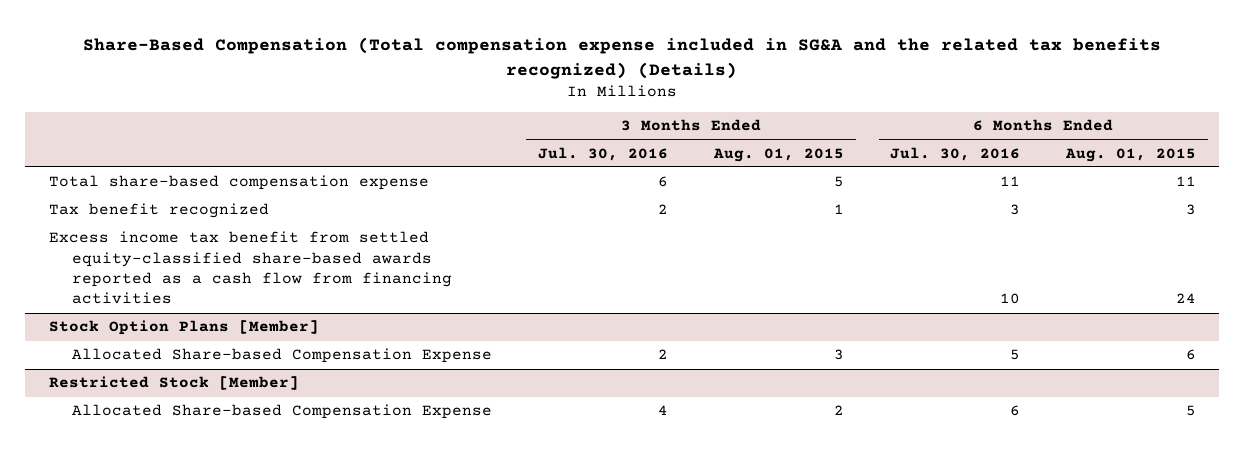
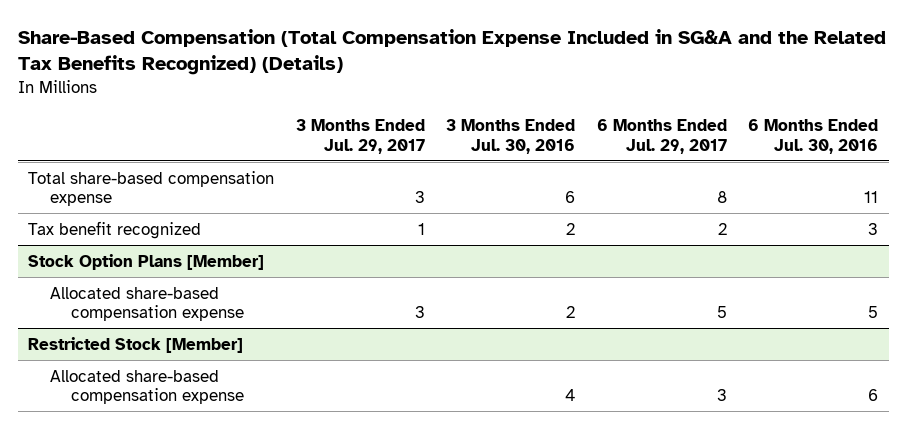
[83,37,1162,79] Share-Based Compensation (Total compensation expense included in SG&A and the related tax benefits recognized) (Details) -> [17,28,886,75] Share-Based Compensation (Total Compensation Expense Included in SG&A and the Related Tax Benefits Recognized) (Details)
[713,147,845,162] Aug. 01, 2015 -> none
[1065,147,1197,162] Aug. 01, 2015 -> none
none -> [295,119,425,154] 3 Months Ended Jul. 29, 2017
none -> [596,119,727,154] 6 Months Ended Jul. 29, 2017
[48,231,452,305] Excess income tax benefit from settled equity-classified share-based awards reported as a cash flow from financing activities -> none
[71,348,492,364] Allocated Share-based Compensation Expense -> [49,286,244,322] Allocated share-based compensation expense
[71,404,492,420] Allocated Share-based Compensation Expense -> [49,369,244,405] Allocated share-based compensation expense

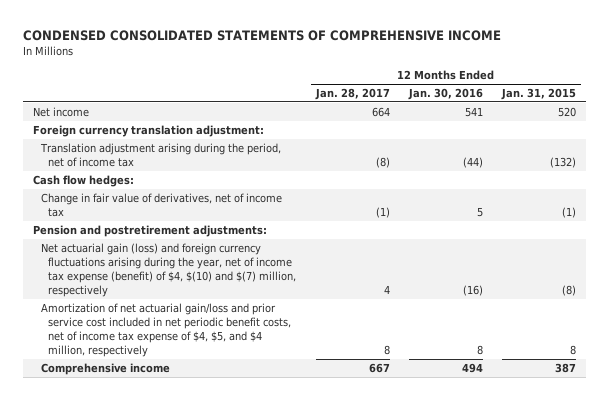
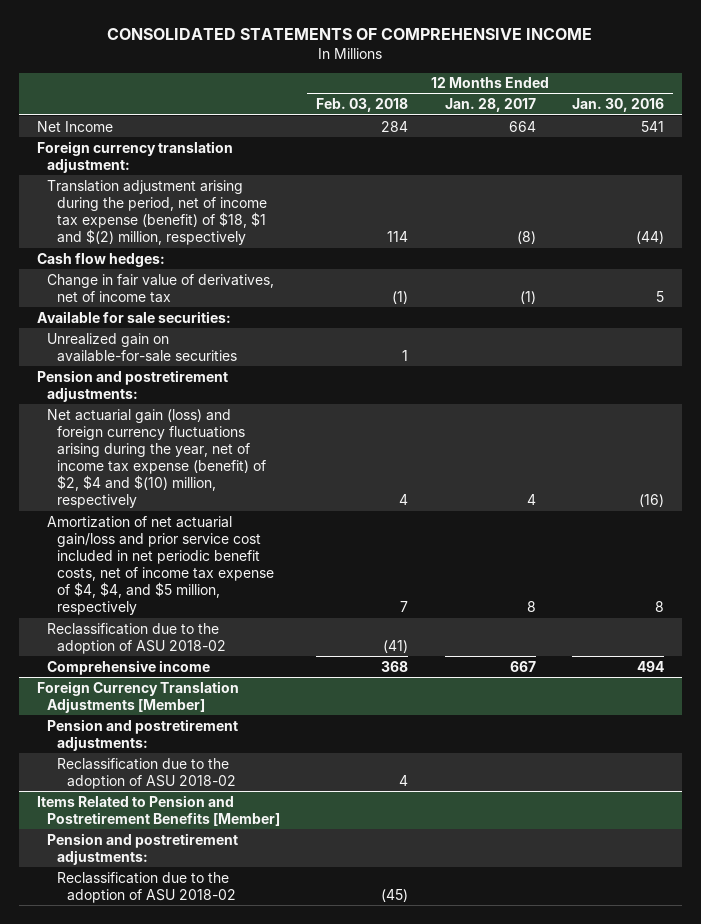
[23,30,502,42] CONDENSED CONSOLIDATED STATEMENTS OF COMPREHENSIVE INCOME -> [107,28,593,41] CONSOLIDATED STATEMENTS OF COMPREHENSIVE INCOME
[501,88,577,101] Jan. 31, 2015 -> none
none -> [316,98,409,113] Feb. 03, 2018
[32,106,89,117] Net income -> [36,120,113,132] Net Income
[39,142,281,167] Translation adjustment arising during the period, net of income tax -> [46,179,267,246] Translation adjustment arising during the period, net of income tax expense (benefit) of $18, $1 and $(2) million, respectively
none -> [36,310,231,323] Available for sale securities:
none -> [46,332,237,362] Unrealized gain on available-for-sale securities
[40,242,297,297] Net actuarial gain (loss) and foreign currency fluctuations arising during the year, net of income tax expense (benefit) of $4, $(10) and $(7) million, respectively -> [46,408,266,509] Net actuarial gain (loss) and foreign currency fluctuations arising during the year, net of income tax expense (benefit) of $2, $4 and $(10) million, respectively
[40,302,292,357] Amortization of net actuarial gain/loss and prior service cost included in net periodic benefit costs, net of income tax expense of $4, $5, and $4 million, respectively -> [46,515,274,616] Amortization of net actuarial gain/loss and prior service cost included in net periodic benefit costs, net of income tax expense of $4, $4, and $5 million, respectively
none -> [46,622,226,654] Reclassification due to the adoption of ASU 2018-02
none -> [36,680,239,713] Foreign Currency Translation Adjustments [Member]
none -> [46,718,238,751] Pension and postretirement adjustments:
none -> [56,757,236,789] Reclassification due to the adoption of ASU 2018-02
none -> [36,794,280,826] Items Related to Pension and Postretirement Benefits [Member]
none -> [46,832,238,865] Pension and postretirement adjustments:
none -> [56,871,236,903] Reclassification due to the adoption of ASU 2018-02

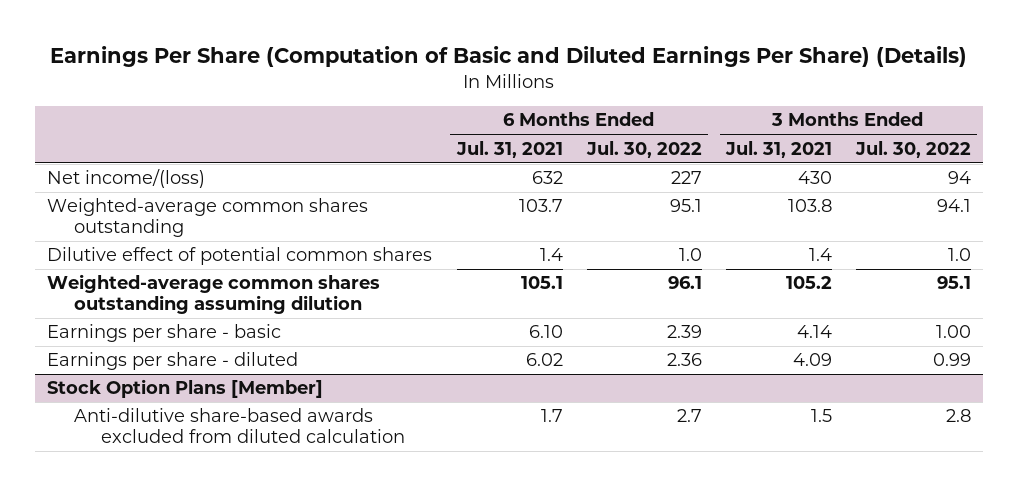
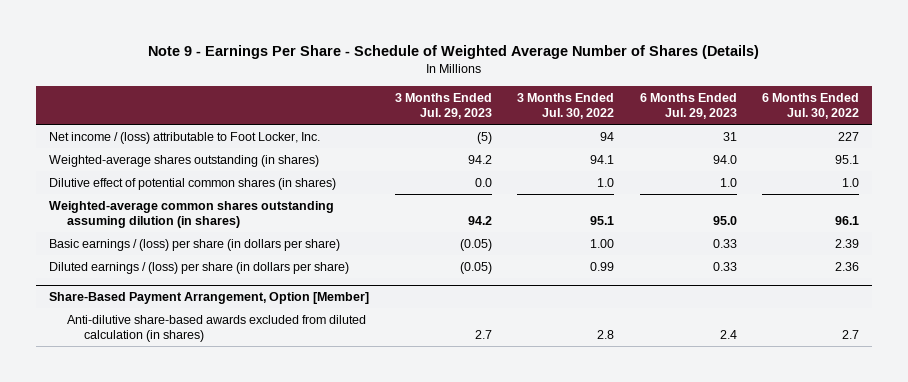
[50,46,968,68] Earnings Per Share (Computation of Basic and Diluted Earnings Per Share) (Details) -> [148,45,760,60] Note 9 - Earnings Per Share - Schedule of Weighted Average Number of Shares (Details)
[455,140,563,158] Jul. 31, 2021 -> none
[724,140,832,158] Jul. 31, 2021 -> none
none -> [394,92,492,120] 3 Months Ended Jul. 29, 2023
none -> [639,92,737,120] 6 Months Ended Jul. 29, 2023
[47,169,206,189] Net income/(loss) -> [49,131,321,144] Net income / (loss) attributable to Foot Locker, Inc.
[47,198,369,238] Weighted-average common shares outstanding -> [49,154,320,167] Weighted-average shares outstanding (in shares)
[47,247,433,266] Dilutive effect of potential common shares -> [49,177,337,190] Dilutive effect of potential common shares (in shares)
[47,274,381,315] Weighted-average common shares outstanding assuming dilution -> [49,200,335,229] Weighted-average common shares outstanding assuming dilution (in shares)
[47,324,282,343] Earnings per share - basic -> [49,238,341,251] Basic earnings / (loss) per share (in dollars per share)
[47,352,299,371] Earnings per share - diluted -> [49,261,350,274] Diluted earnings / (loss) per share (in dollars per share)
[47,379,324,399] Stock Option Plans [Member] -> [49,292,370,305] Share-Based Payment Arrangement, Option [Member]
[74,408,406,444] Anti-dilutive share-based awards excluded from diluted calculation -> [66,314,366,343] Anti-dilutive share-based awards excluded from diluted calculation (in shares)

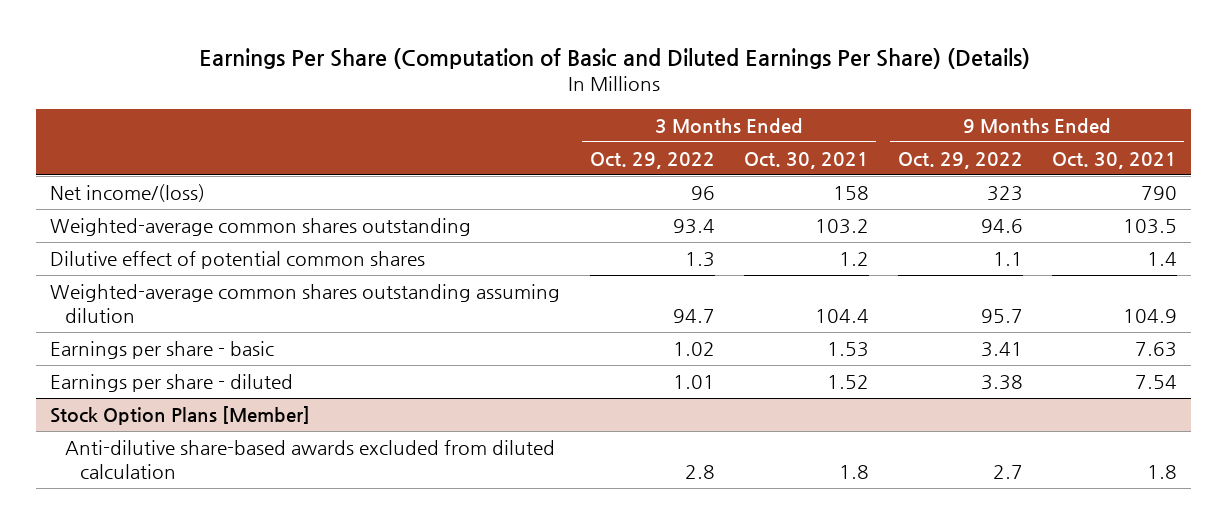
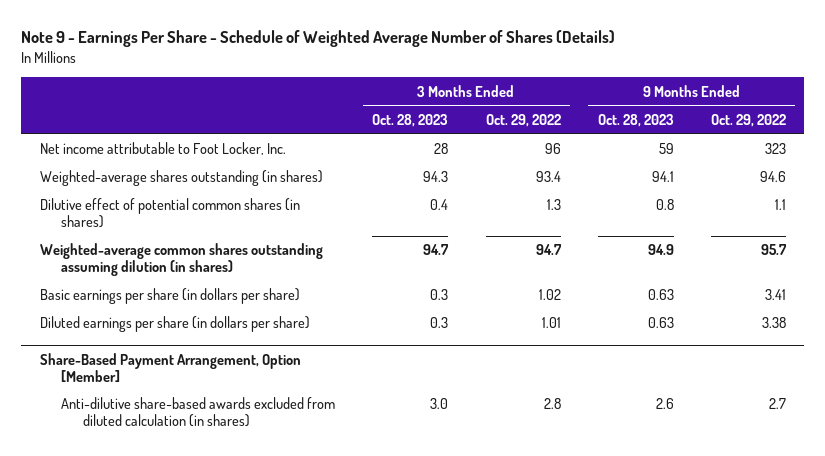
[198,47,1030,69] Earnings Per Share (Computation of Basic and Diluted Earnings Per Share) (Details) -> [21,30,616,48] Note 9 - Earnings Per Share - Schedule of Weighted Average Number of Shares (Details)
[743,151,869,169] Oct. 30, 2021 -> none
[1051,151,1177,169] Oct. 30, 2021 -> none
none -> [372,113,449,127] Oct. 28, 2023
none -> [597,113,674,127] Oct. 28, 2023
[50,184,206,203] Net income/(loss) -> [39,142,286,156] Net income attributable to Foot Locker, Inc.
[50,218,472,237] Weighted-average common shares outstanding -> [39,170,323,187] Weighted-average shares outstanding (in shares)
[50,251,426,270] Dilutive effect of potential common shares -> [39,198,300,229] Dilutive effect of potential common shares (in shares)
[50,284,561,323] Weighted-average common shares outstanding assuming dilution -> [39,243,323,277] Weighted-average common shares outstanding assuming dilution (in shares)
[50,341,275,360] Earnings per share - basic -> [39,288,300,305] Basic earnings per share (in dollars per share)
[50,374,294,393] Earnings per share - diluted -> [39,316,310,333] Diluted earnings per share (in dollars per share)
[50,406,311,426] Stock Option Plans [Member] -> [39,352,301,382] Share-Based Payment Arrangement, Option [Member]
[65,440,556,479] Anti-dilutive share-based awards excluded from diluted calculation -> [61,397,336,428] Anti-dilutive share-based awards excluded from diluted calculation (in shares)

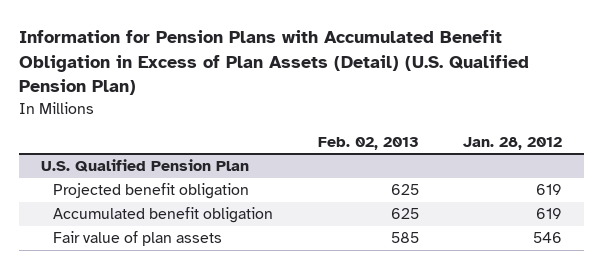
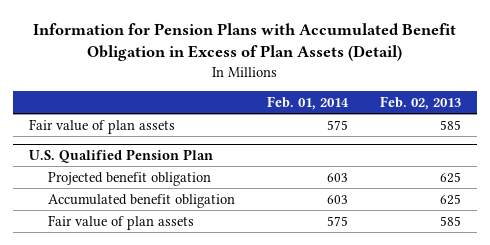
[18,30,529,96] Information for Pension Plans with Accumulated Benefit Obligation in Excess of Plan Assets (Detail) (U.S. Qualified Pension Plan) -> [32,23,456,62] Information for Pension Plans with Accumulated Benefit Obligation in Excess of Plan Assets (Detail)
[463,136,563,150] Jan. 28, 2012 -> none
none -> [267,95,350,110] Feb. 01, 2014
none -> [28,118,175,134] Fair value of plan assets

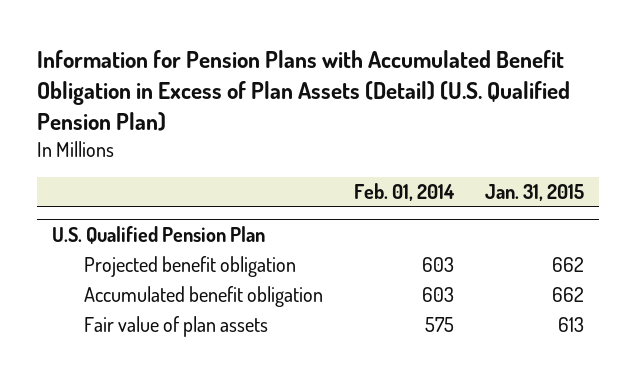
[32,23,456,62] Information for Pension Plans with Accumulated Benefit Obligation in Excess of Plan Assets (Detail) -> [36,49,570,131] Information for Pension Plans with Accumulated Benefit Obligation in Excess of Plan Assets (Detail) (U.S. Qualified Pension Plan)
[379,95,461,110] Feb. 02, 2013 -> none
none -> [484,184,584,202] Jan. 31, 2015
[28,118,175,134] Fair value of plan assets -> none

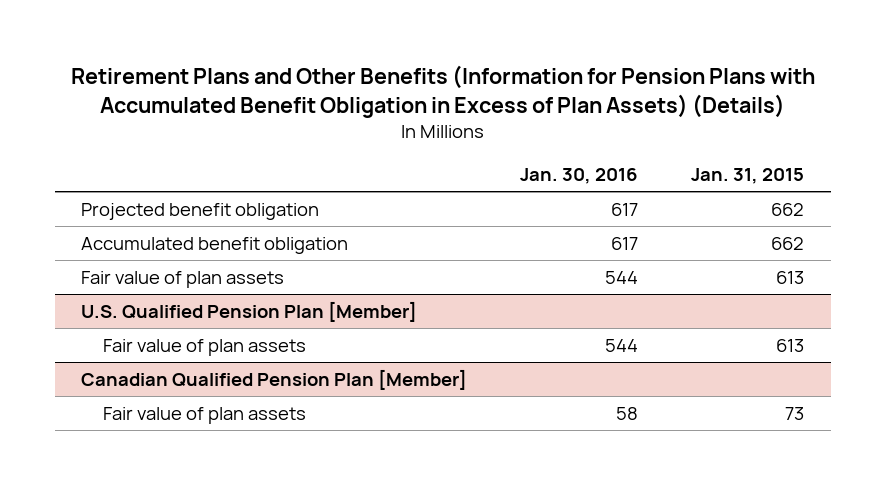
[36,49,570,131] Information for Pension Plans with Accumulated Benefit Obligation in Excess of Plan Assets (Detail) (U.S. Qualified Pension Plan) -> [70,64,815,118] Retirement Plans and Other Benefits (Information for Pension Plans with Accumulated Benefit Obligation in Excess of Plan Assets) (Details)
[353,183,455,202] Feb. 01, 2014 -> none
none -> [520,167,639,184] Jan. 30, 2016
[52,226,266,245] U.S. Qualified Pension Plan -> none
none -> [81,300,418,322] U.S. Qualified Pension Plan [Member]
none -> [102,338,306,356] Fair value of plan assets
none -> [81,368,468,390] Canadian Qualified Pension Plan [Member]
none -> [102,406,306,424] Fair value of plan assets

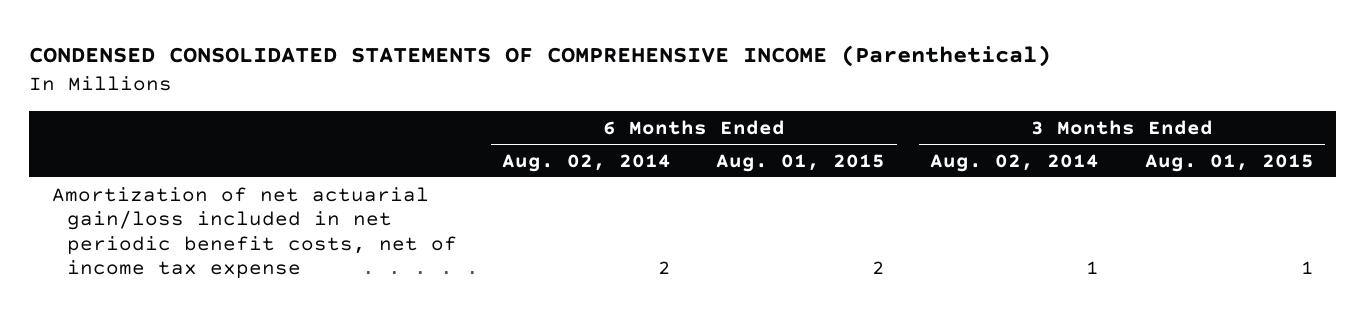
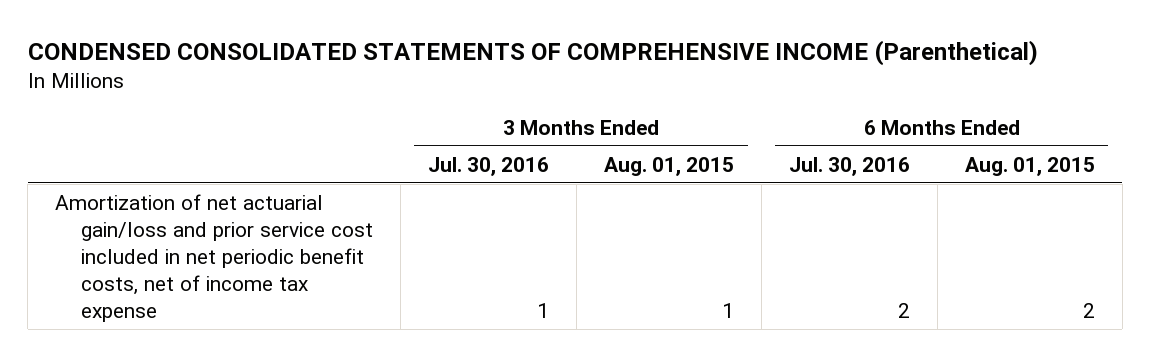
[502,153,672,172] Aug. 02, 2014 -> none
[930,153,1100,172] Aug. 02, 2014 -> none
none -> [428,156,550,176] Jul. 30, 2016
none -> [788,156,910,176] Jul. 30, 2016
[52,186,457,280] Amortization of net actuarial gain/loss included in net periodic benefit costs, net of income tax expense -> [54,193,374,323] Amortization of net actuarial gain/loss and prior service cost included in net periodic benefit costs, net of income tax expense

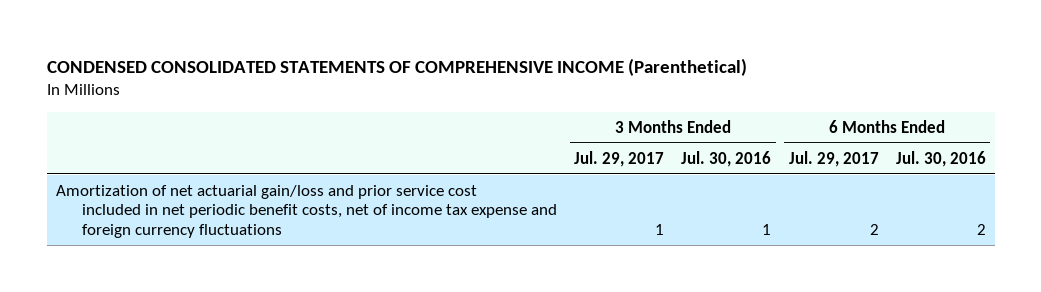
[604,156,735,176] Aug. 01, 2015 -> none
[964,156,1095,176] Aug. 01, 2015 -> none
none -> [574,150,665,167] Jul. 29, 2017
none -> [788,150,879,167] Jul. 29, 2017
[54,193,374,323] Amortization of net actuarial gain/loss and prior service cost included in net periodic benefit costs, net of income tax expense -> [55,184,557,238] Amortization of net actuarial gain/loss and prior service cost included in net periodic benefit costs, net of income tax expense and foreign currency fluctuations

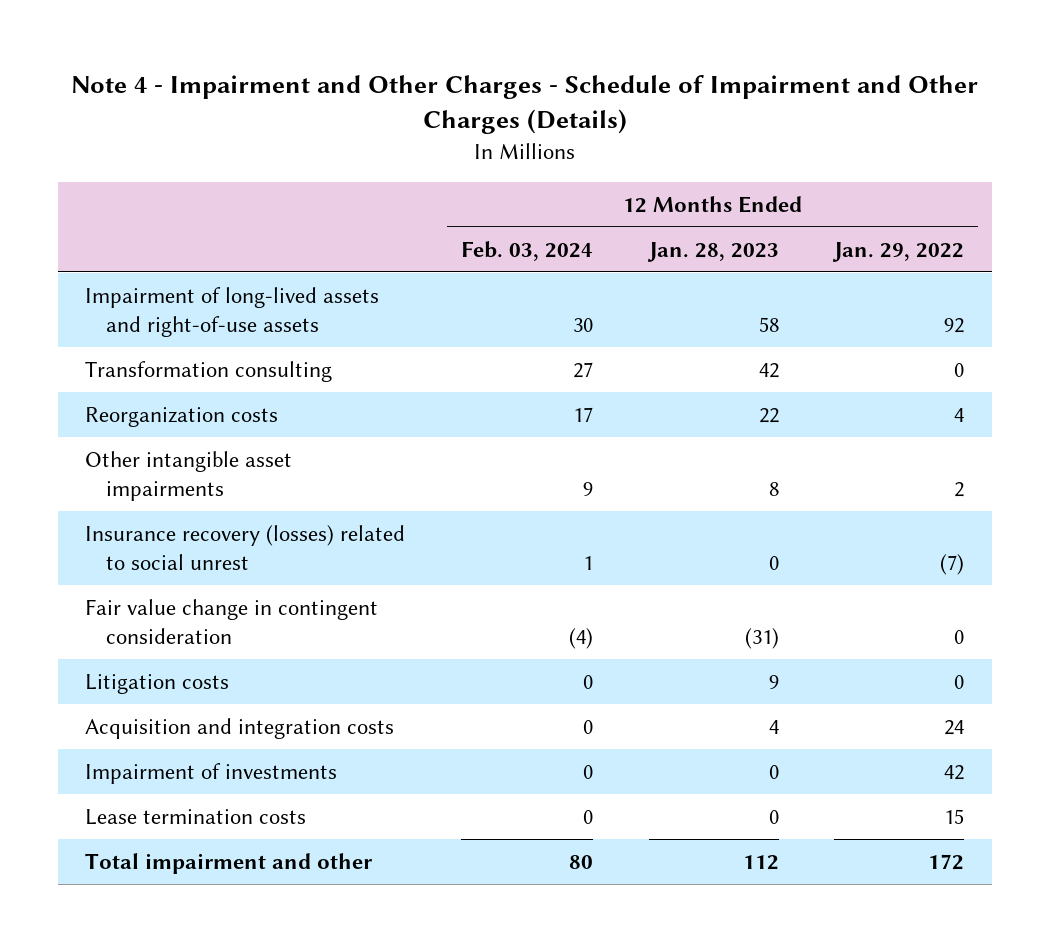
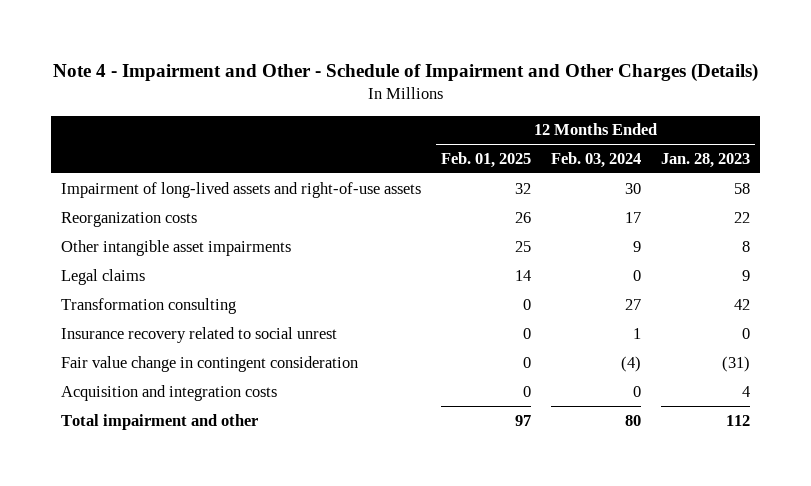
[70,74,978,135] Note 4 - Impairment and Other Charges - Schedule of Impairment and Other Charges (Details) -> [52,62,758,82] Note 4 - Impairment and Other - Schedule of Impairment and Other Charges (Details)
[832,241,965,262] Jan. 29, 2022 -> none
none -> [441,151,532,168] Feb. 01, 2025
none -> [61,268,146,285] Legal claims
[85,360,333,382] Transformation consulting -> [61,297,237,314] Transformation consulting
[85,524,406,570] Insurance recovery (losses) related to social unrest -> [61,326,338,343] Insurance recovery related to social unrest
[85,673,230,694] Litigation costs -> none
[85,762,338,784] Impairment of investments -> none
[85,808,307,825] Lease termination costs -> none

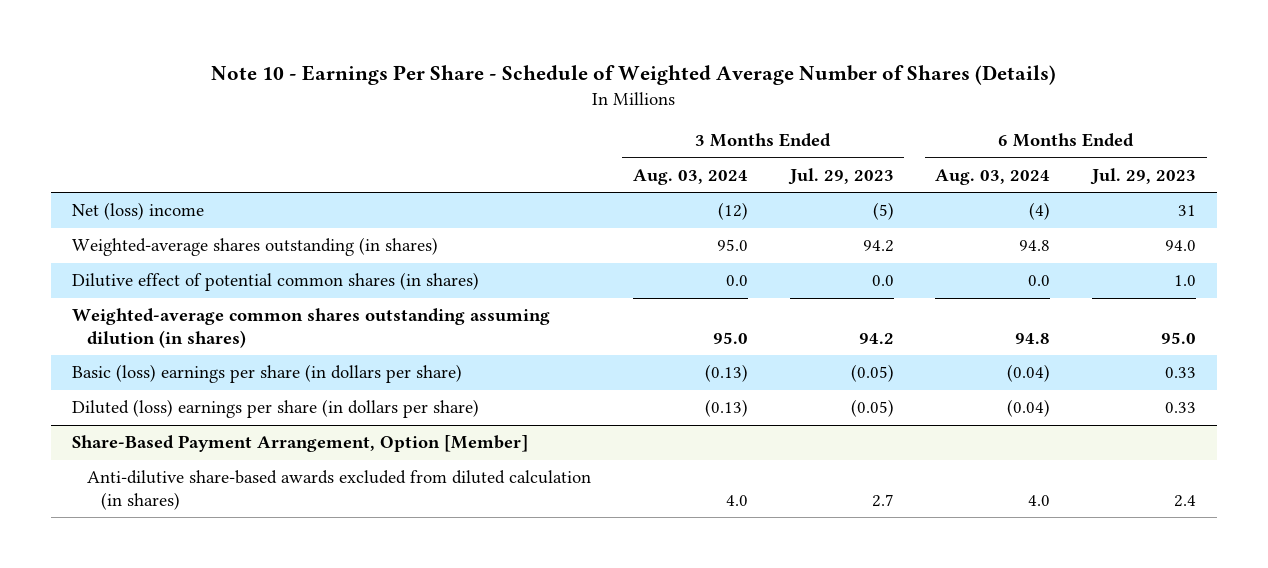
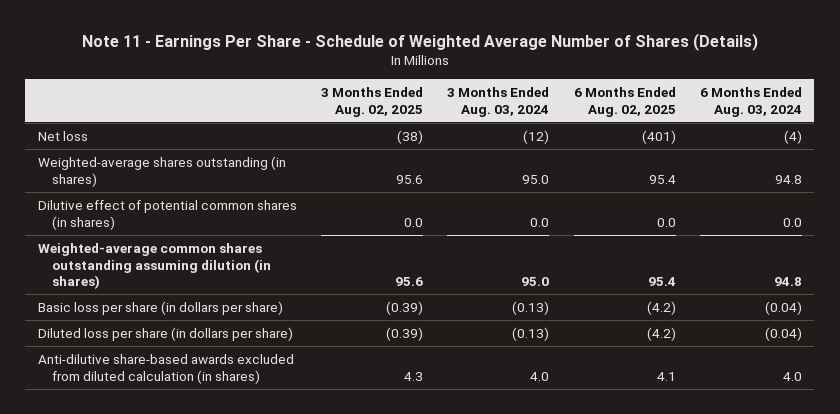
[211,64,1057,85] Note 10 - Earnings Per Share - Schedule of Weighted Average Number of Shares (Details) -> [81,32,758,51] Note 11 - Earnings Per Share - Schedule of Weighted Average Number of Shares (Details)
[787,168,894,186] Jul. 29, 2023 -> none
[1090,168,1197,186] Jul. 29, 2023 -> none
none -> [320,87,423,117] 3 Months Ended Aug. 02, 2025
none -> [573,87,676,117] 6 Months Ended Aug. 02, 2025
[72,202,205,221] Net (loss) income -> [37,131,88,142] Net loss
[72,435,529,453] Share-Based Payment Arrangement, Option [Member] -> none
[72,364,463,384] Basic (loss) earnings per share (in dollars per share) -> [37,301,283,316] Basic loss per share (in dollars per share)
[72,399,480,419] Diluted (loss) earnings per share (in dollars per share) -> [37,327,293,342] Diluted loss per share (in dollars per share)

